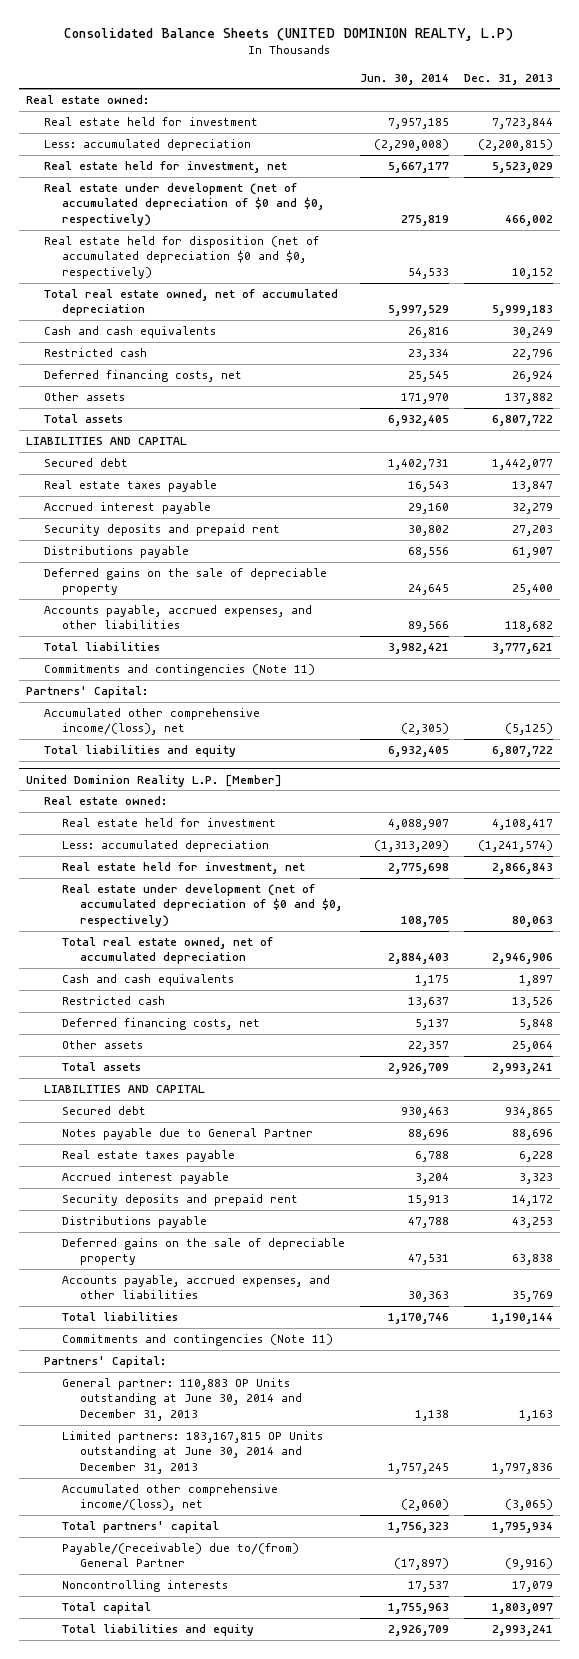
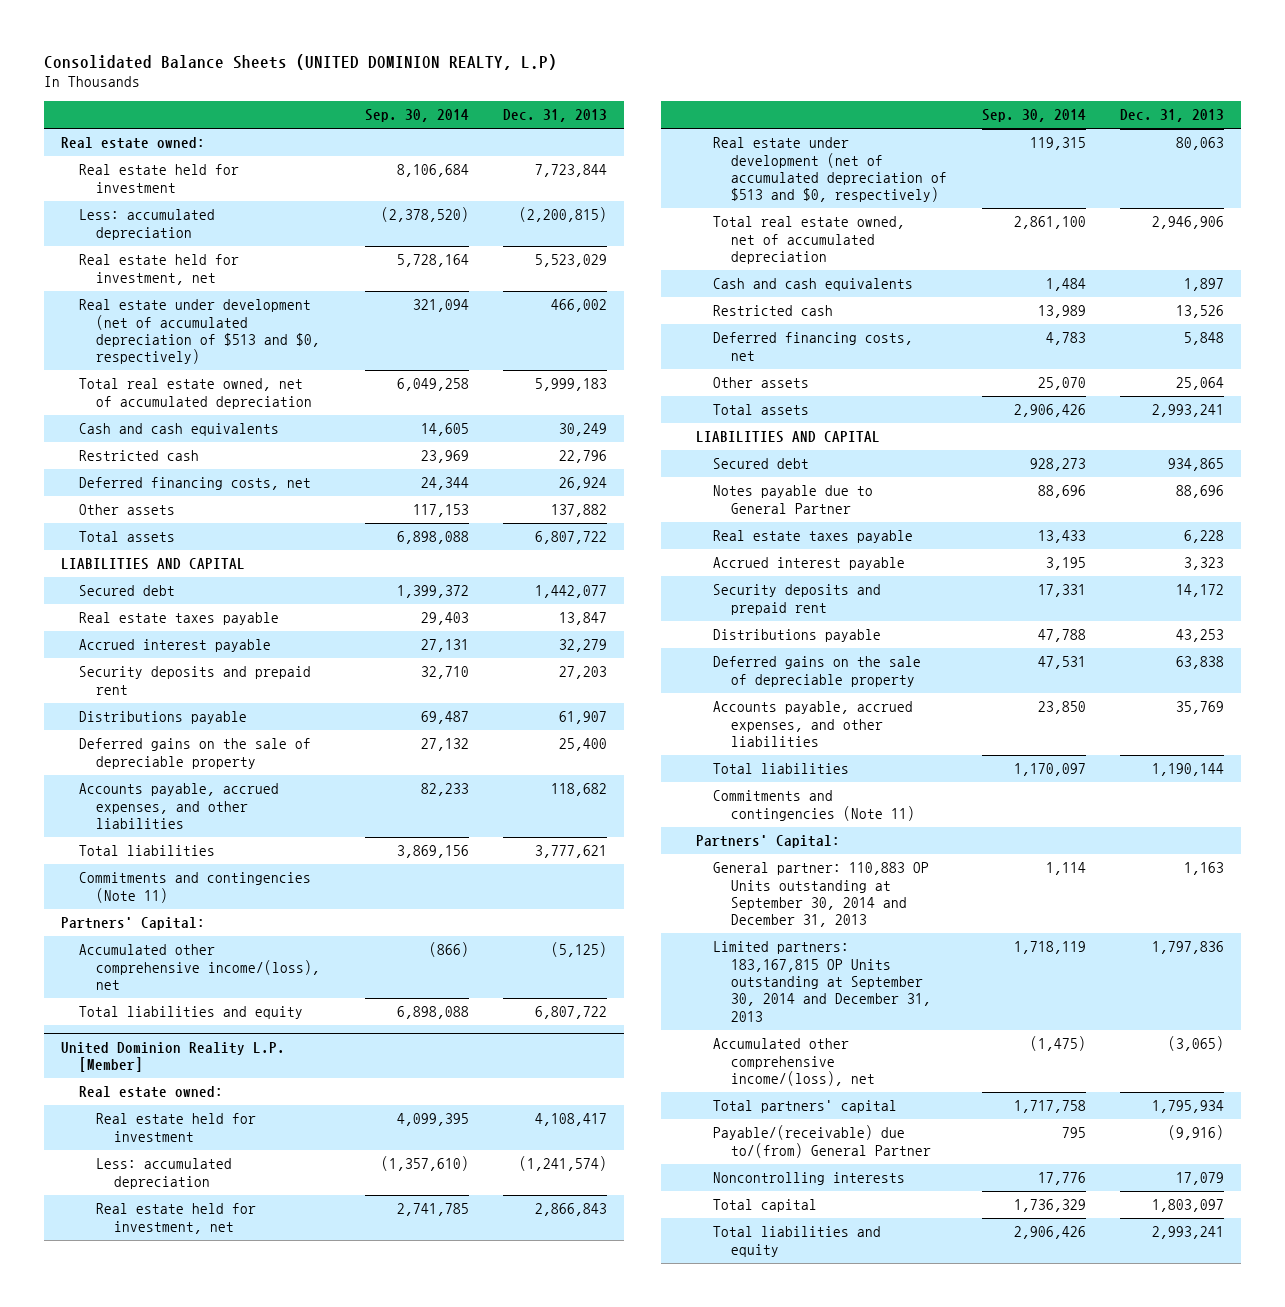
[359,73,449,85] Jun. 30, 2014 -> none
none -> [364,109,469,123] Sep. 30, 2014
[44,236,320,279] Real estate held for disposition (net of accumulated depreciation $0 and $0, respectively) -> none
[44,183,325,226] Real estate under development (net of accumulated depreciation of $0 and $0, respectively) -> [78,299,321,365] Real estate under development (net of accumulated depreciation of $513 and $0, respectively)
[62,884,343,927] Real estate under development (net of accumulated depreciation of $0 and $0, respectively) -> [713,137,947,203] Real estate under development (net of accumulated depreciation of $513 and $0, respectively)
[62,1378,303,1421] General partner: 110,883 OP Units outstanding at June 30, 2014 and December 31, 2013 -> [713,862,930,928] General partner: 110,883 OP Units outstanding at September 30, 2014 and December 31, 2013
[62,1431,324,1474] Limited partners: 183,167,815 OP Units outstanding at June 30, 2014 and December 31, 2013 -> [713,941,931,1022] Limited partners: 183,167,815 OP Units outstanding at September 30, 2014 and December 31, 2013

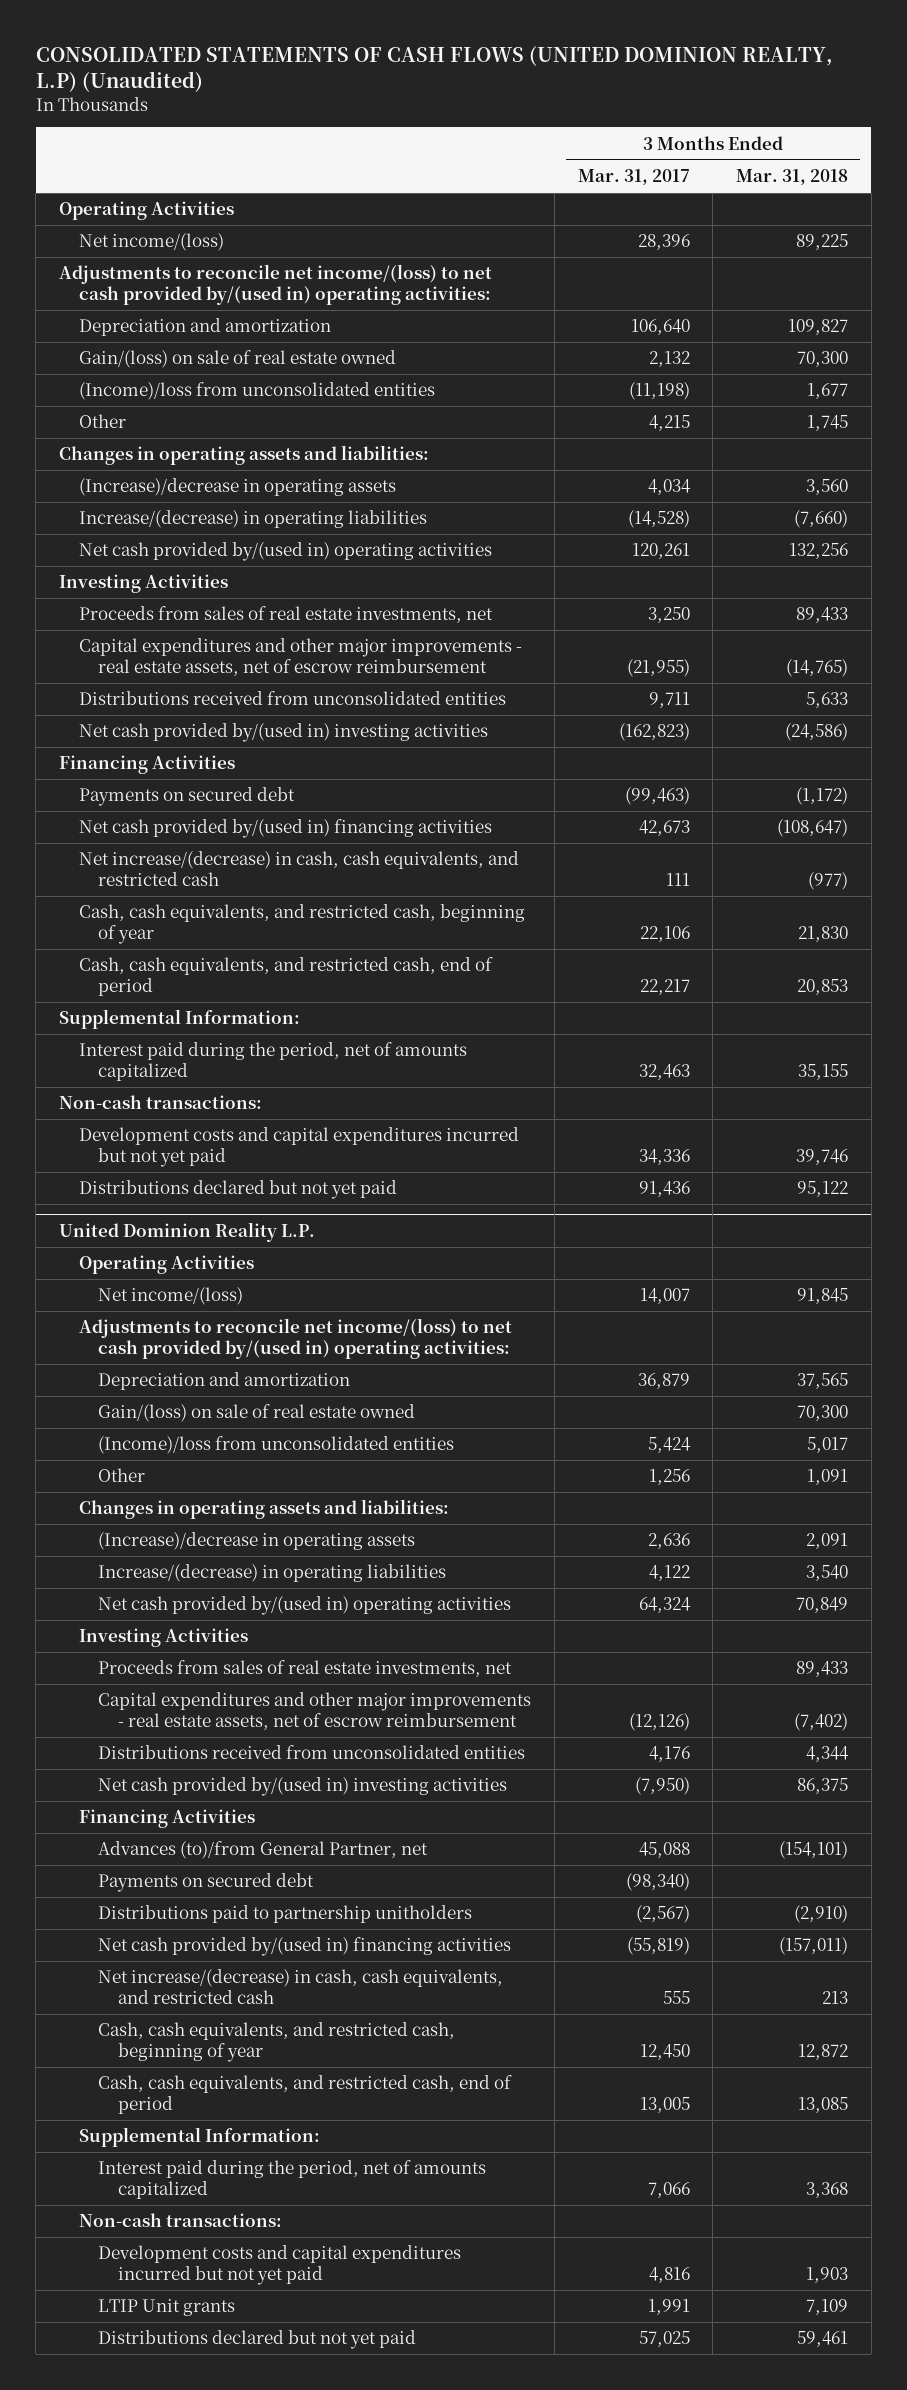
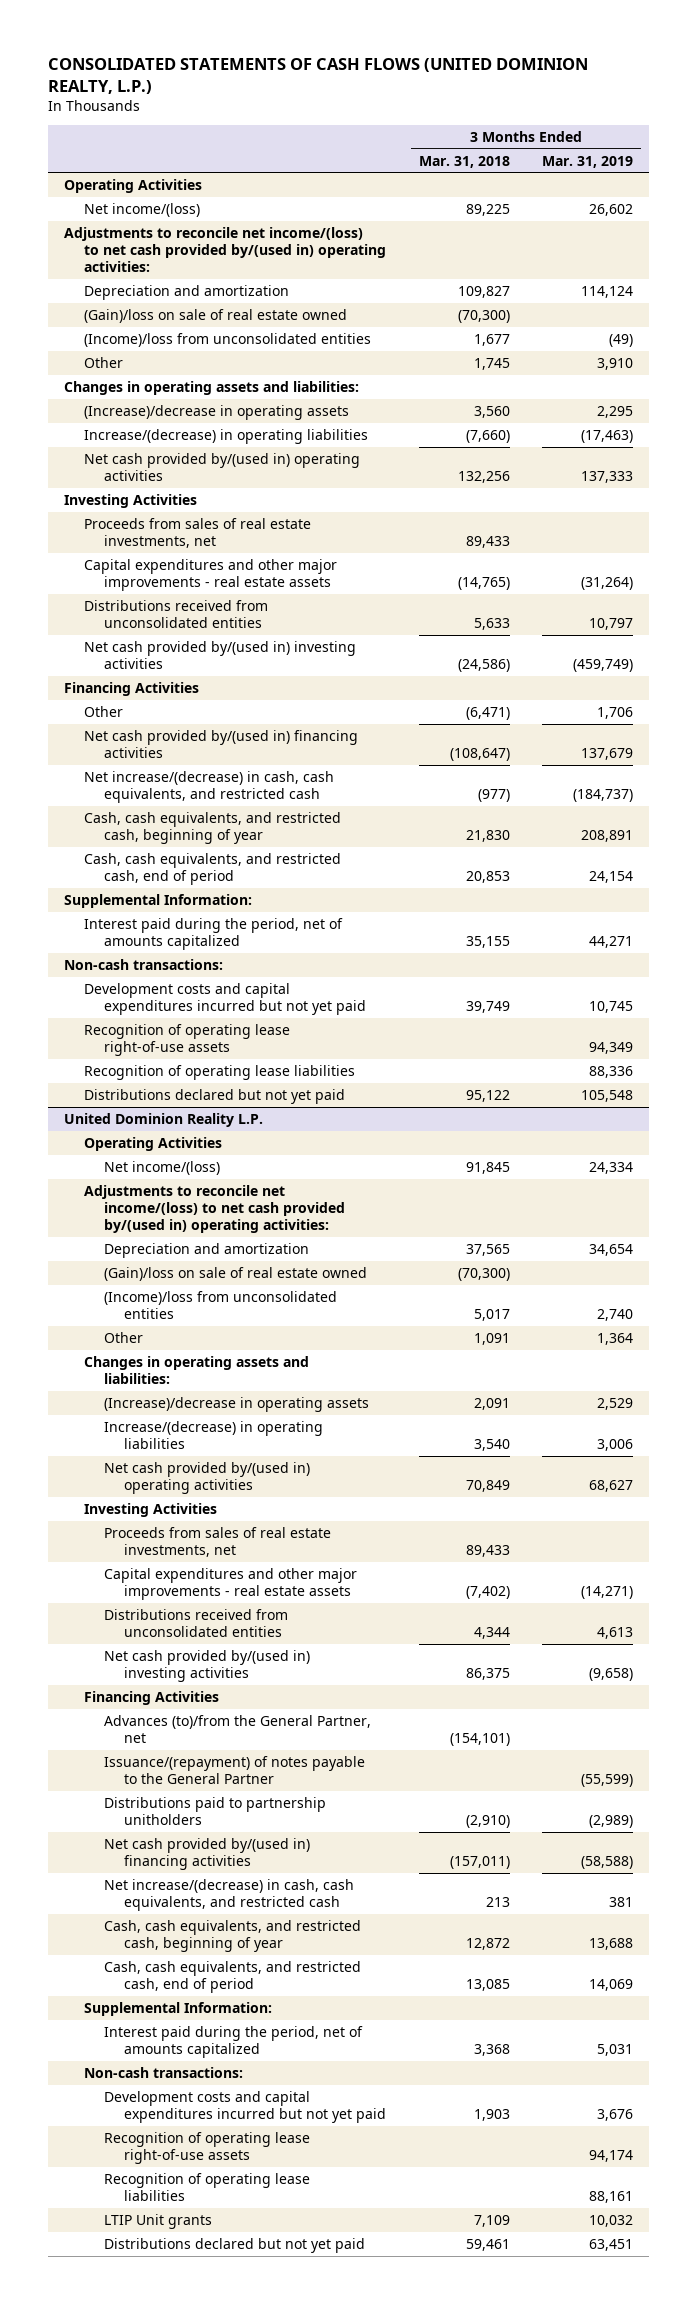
[35,45,833,92] CONSOLIDATED STATEMENTS OF CASH FLOWS (UNITED DOMINION REALTY, L.P) (Unaudited) -> [47,57,588,94] CONSOLIDATED STATEMENTS OF CASH FLOWS (UNITED DOMINION REALTY, L.P.)
[577,169,690,186] Mar. 31, 2017 -> none
none -> [541,155,633,168] Mar. 31, 2019
[78,350,396,369] Gain/(loss) on sale of real estate owned -> [83,309,347,324] (Gain)/loss on sale of real estate owned
[797,351,849,368] 70,300 -> [457,310,510,324] (70,300)
[78,638,522,677] Capital expenditures and other major improvements - real estate assets, net of escrow reimbursement -> [83,559,337,592] Capital expenditures and other major improvements - real estate assets
[78,787,295,807] Payments on secured debt -> none
none -> [83,706,123,718] Other
[796,1149,849,1166] 39,746 -> [465,1001,510,1014] 39,749
none -> [83,1024,290,1057] Recognition of operating lease right-of-use assets
none -> [83,1065,355,1081] Recognition of operating lease liabilities
[98,1404,416,1423] Gain/(loss) on sale of real estate owned -> [104,1267,368,1282] (Gain)/loss on sale of real estate owned
[797,1405,849,1422] 70,300 -> [457,1268,510,1282] (70,300)
[98,1692,532,1731] Capital expenditures and other major improvements - real estate assets, net of escrow reimbursement -> [104,1568,358,1601] Capital expenditures and other major improvements - real estate assets
[98,1873,315,1893] Payments on secured debt -> none
[98,1841,429,1860] Advances (to)/from General Partner, net -> [104,1715,372,1744] Advances (to)/from the General Partner, net
none -> [104,1756,366,1785] Issuance/(repayment) of notes payable to the General Partner
none -> [104,2132,311,2165] Recognition of operating lease right-of-use assets
none -> [104,2173,311,2202] Recognition of operating lease liabilities

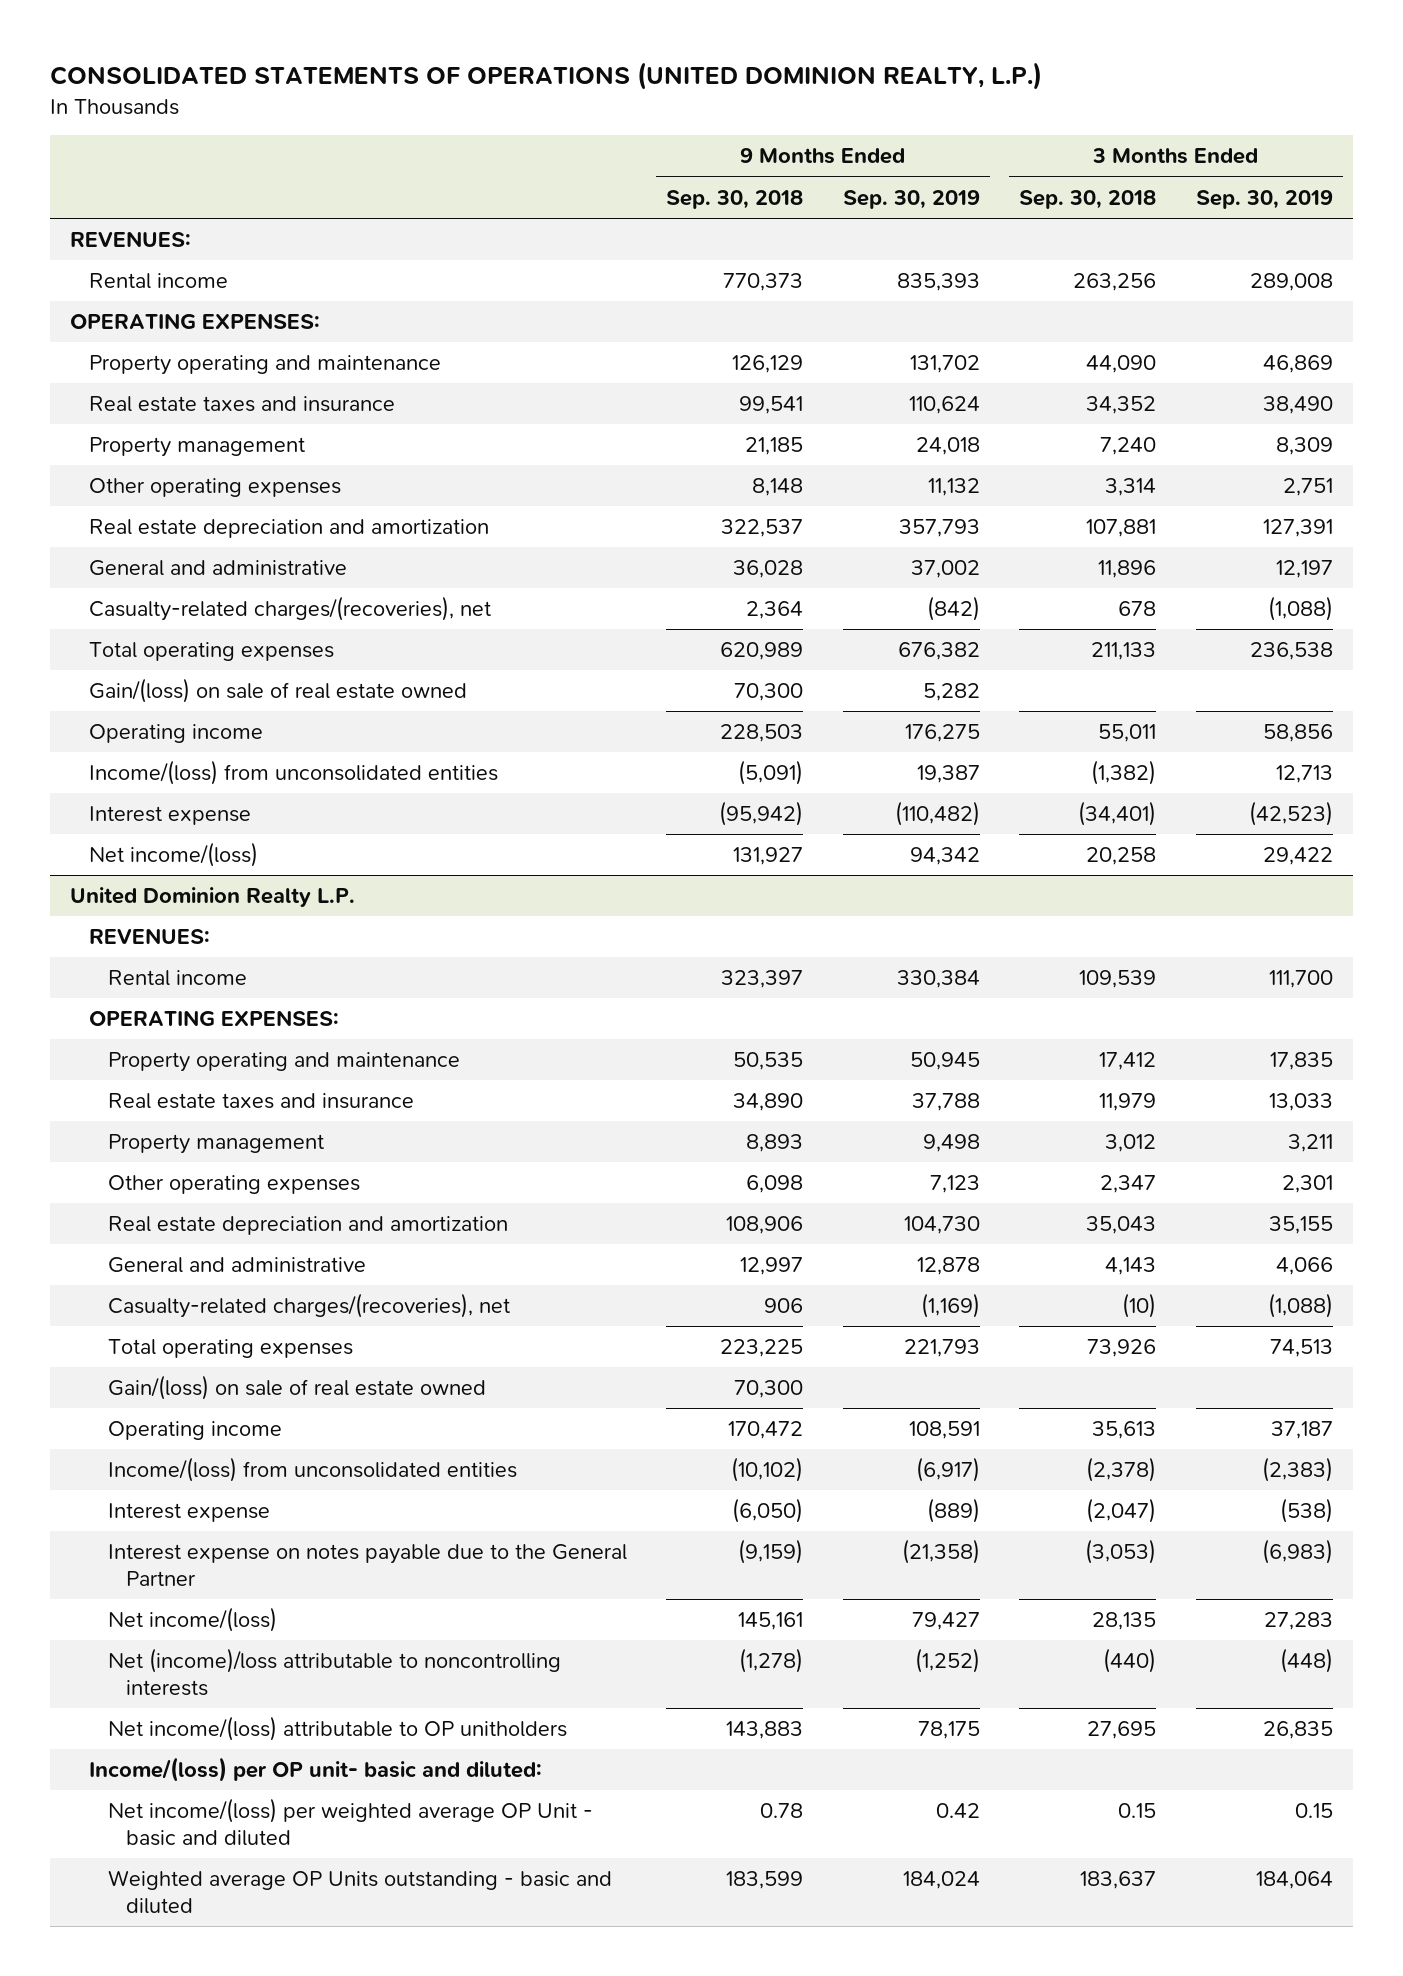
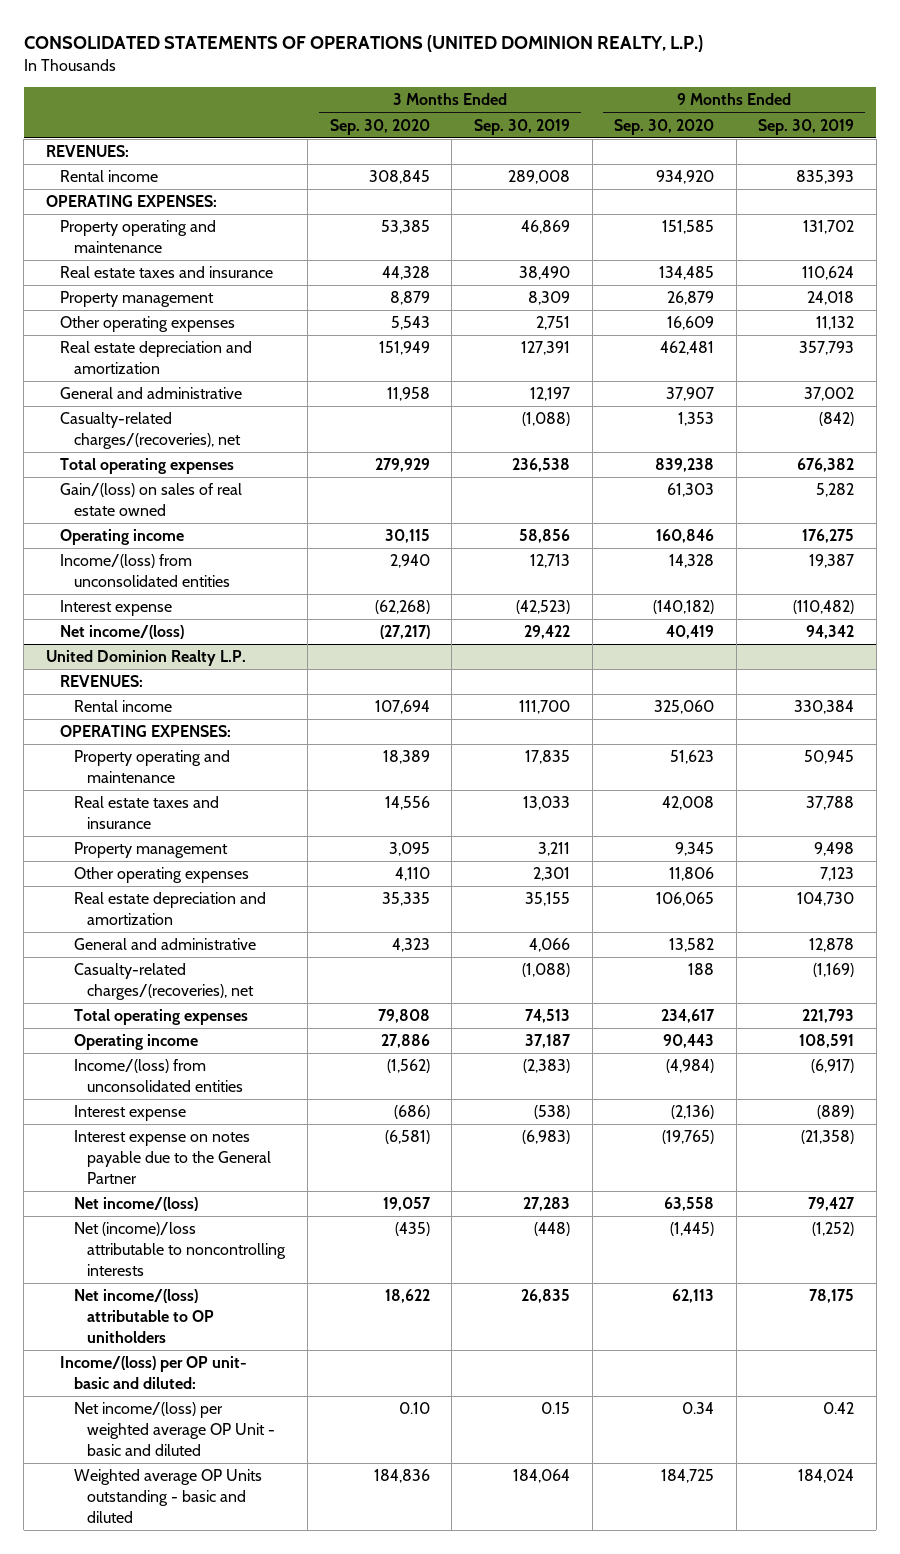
[666,189,804,209] Sep. 30, 2018 -> none
[1019,189,1157,209] Sep. 30, 2018 -> none
none -> [329,118,430,135] Sep. 30, 2020
none -> [614,118,715,135] Sep. 30, 2020
[88,678,467,704] Gain/(loss) on sale of real estate owned -> [59,483,242,517] Gain/(loss) on sales of real estate owned
[107,1375,486,1401] Gain/(loss) on sale of real estate owned -> none

